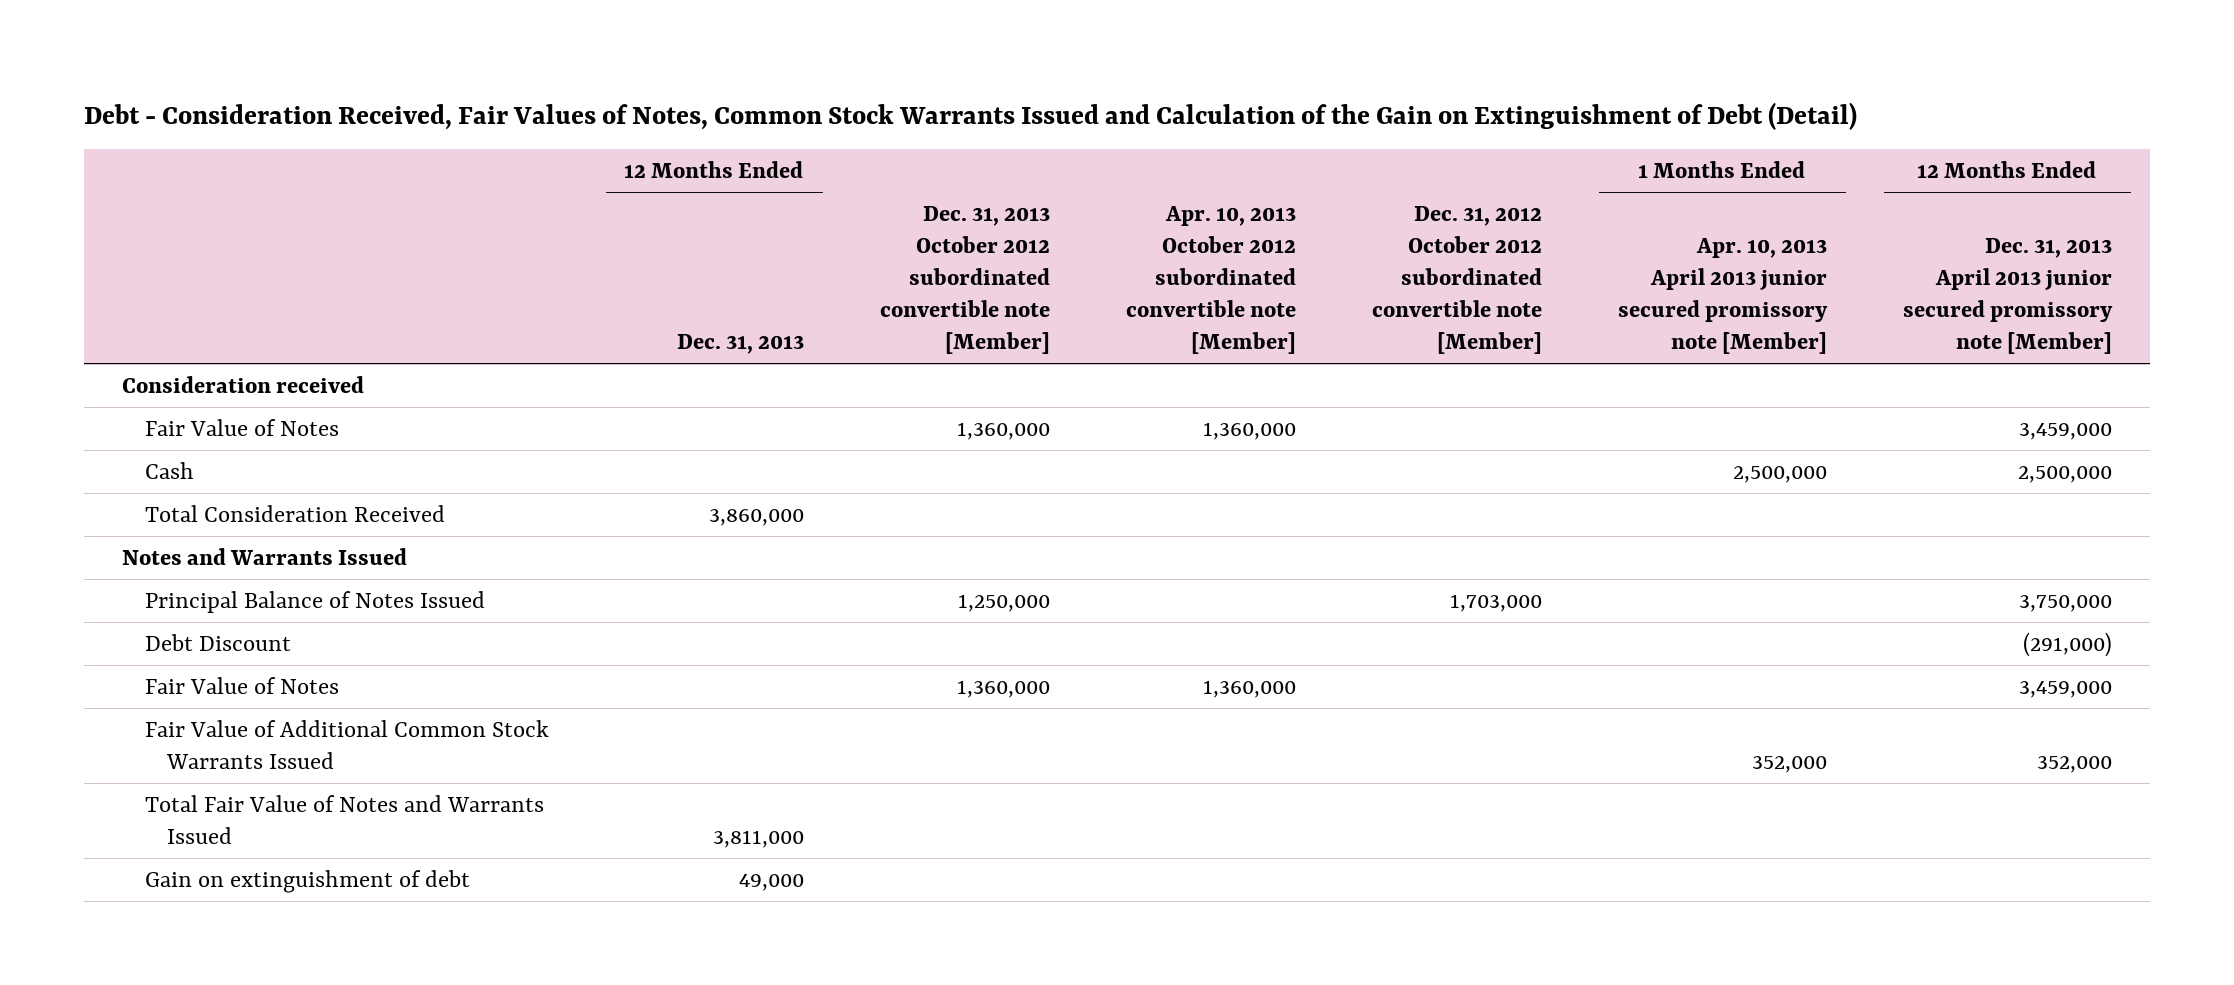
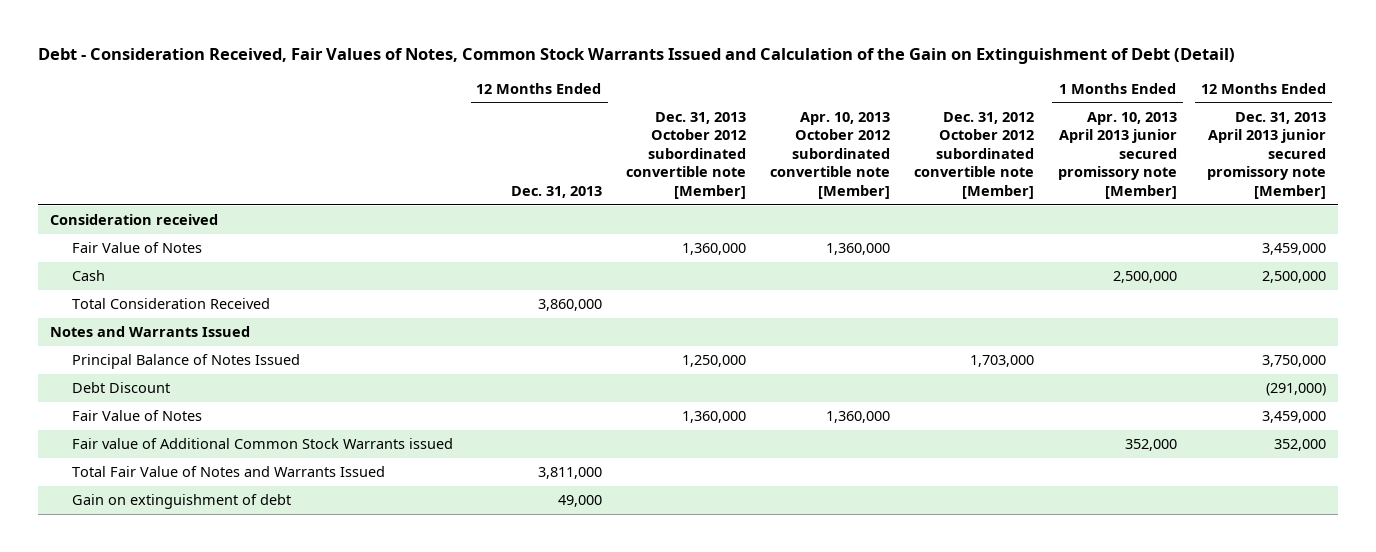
[144,719,549,769] Fair Value of Additional Common Stock Warrants Issued -> [71,438,453,450] Fair value of Additional Common Stock Warrants issued

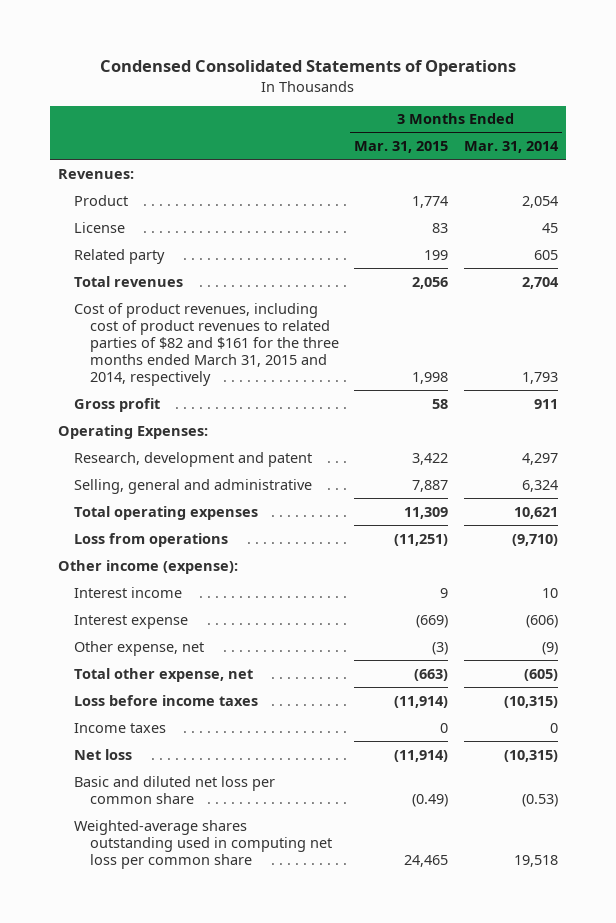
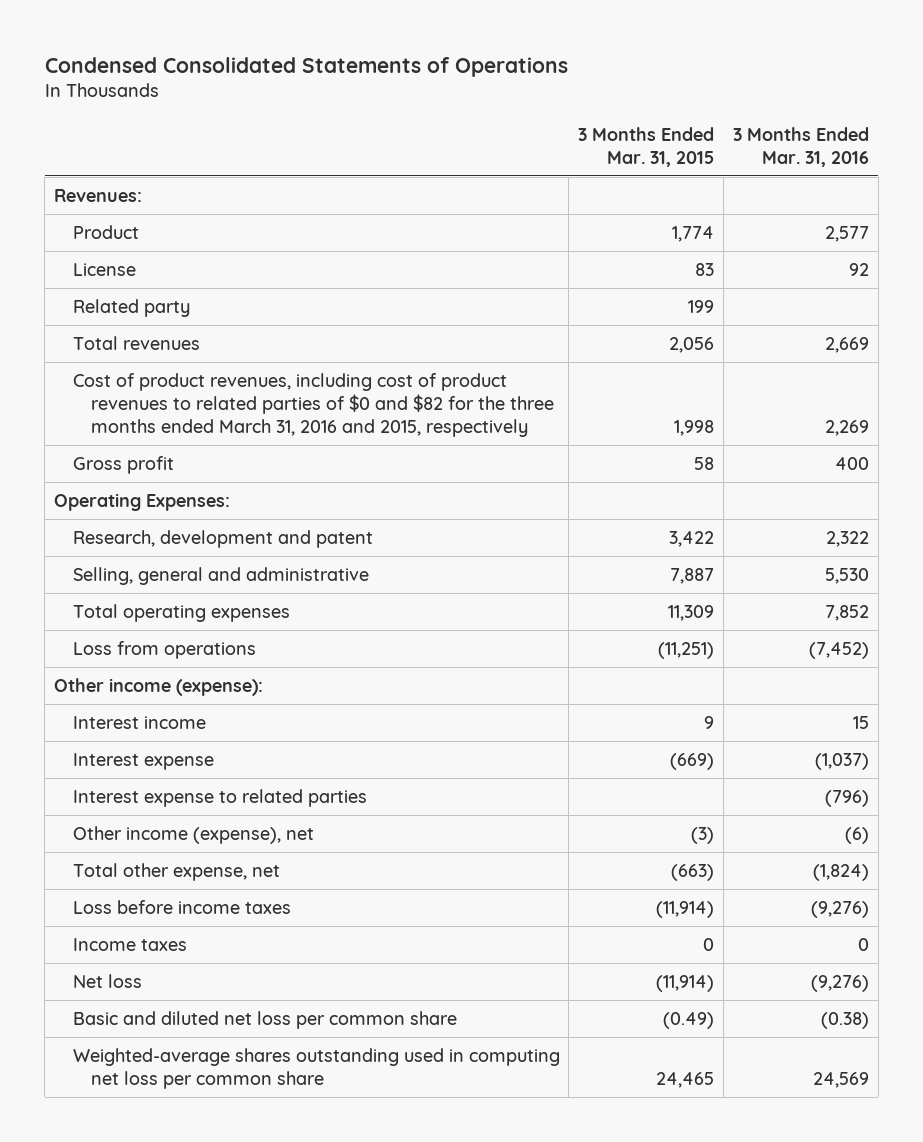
[463,141,559,154] Mar. 31, 2014 -> none
none -> [732,126,869,167] 3 Months Ended Mar. 31, 2016
[73,302,339,386] Cost of product revenues, including cost of product revenues to related parties of $82 and $161 for the three months ended March 31, 2015 and 2014, respectively -> [72,373,555,437] Cost of product revenues, including cost of product revenues to related parties of $0 and $82 for the three months ended March 31, 2016 and 2015, respectively
none -> [72,789,367,808] Interest expense to related parties
[73,640,204,656] Other expense, net -> [72,826,314,845] Other income (expense), net

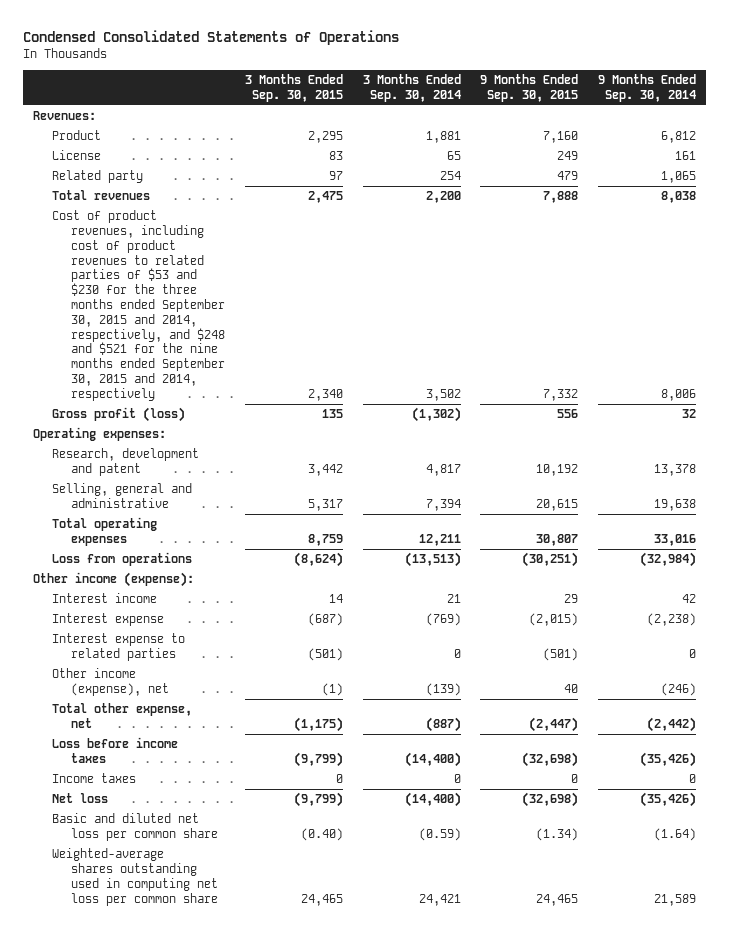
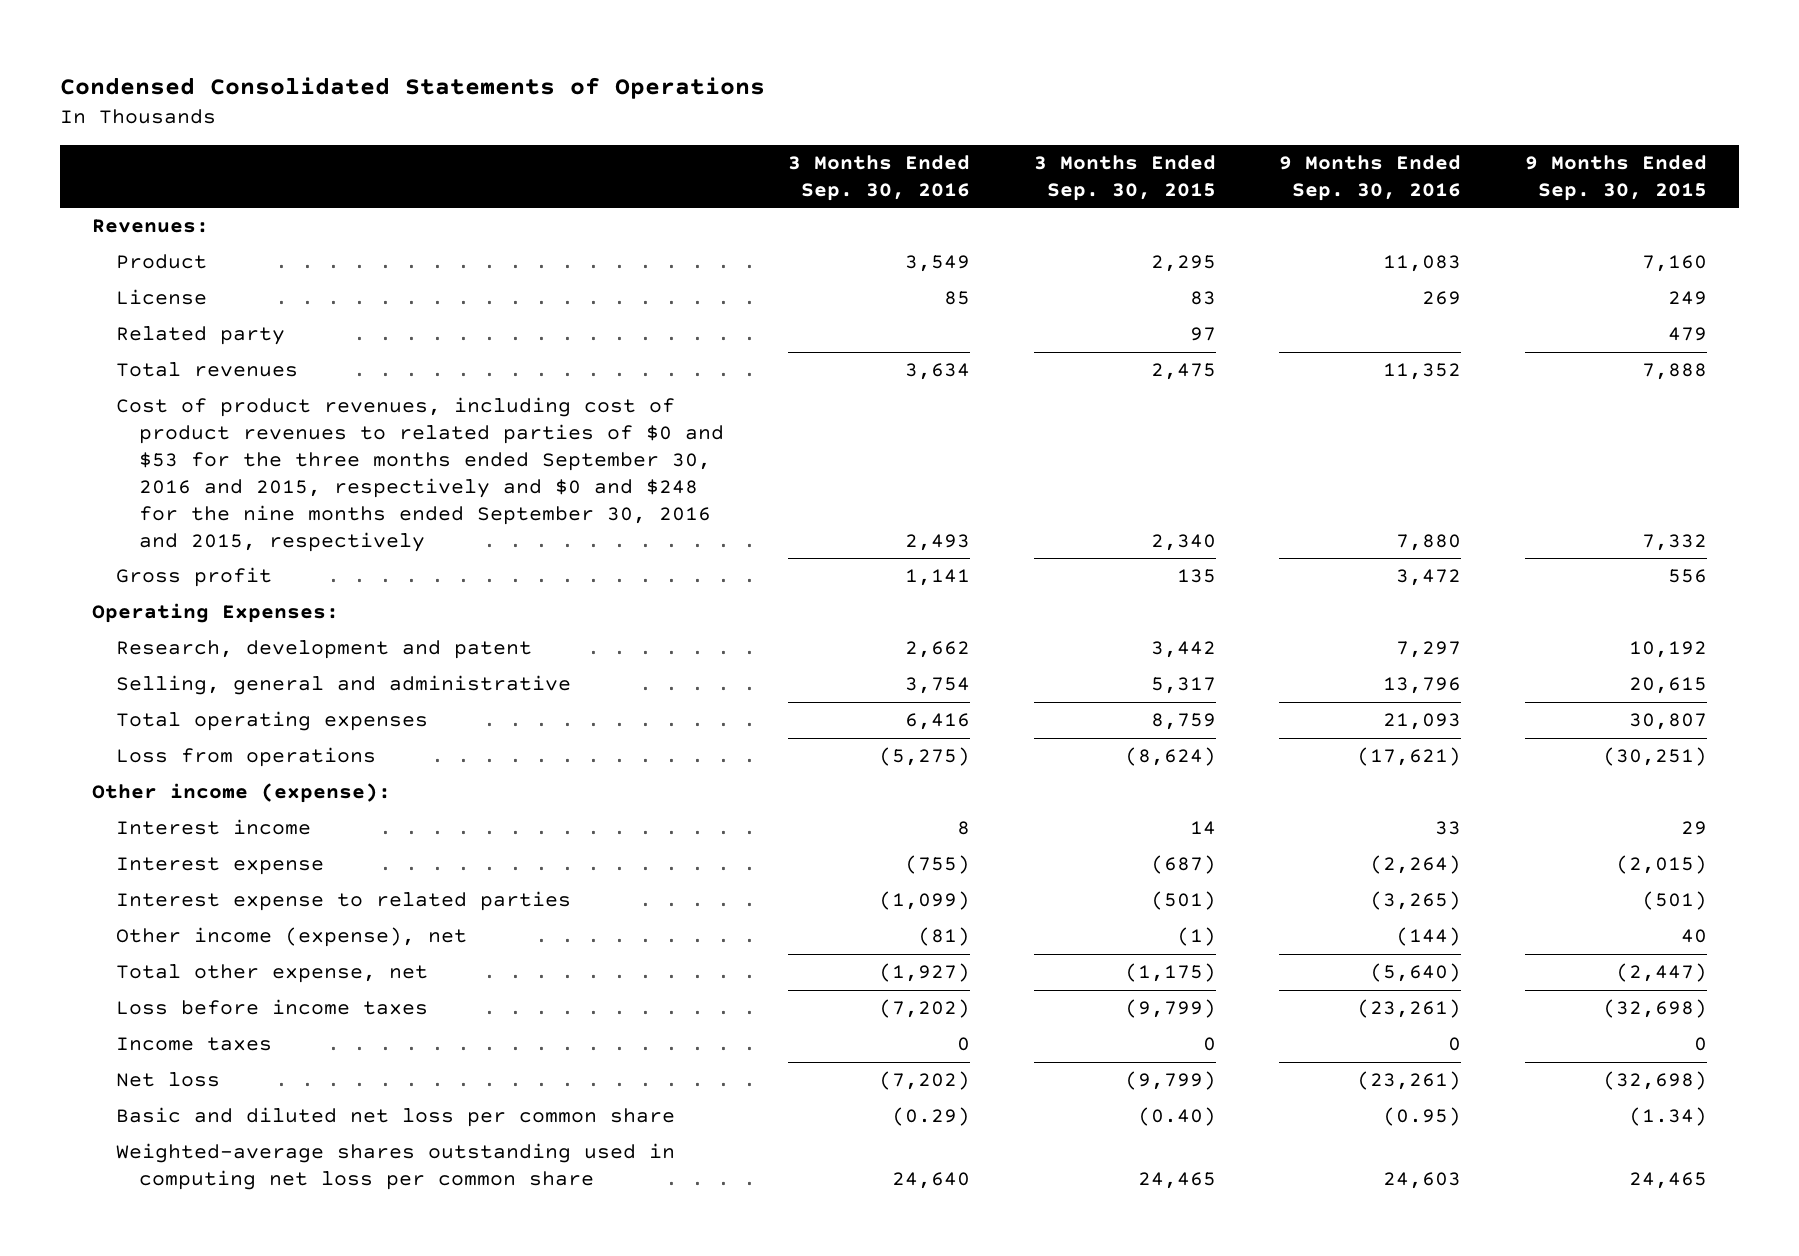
[362,74,461,103] 3 Months Ended Sep. 30, 2014 -> none
[598,74,697,103] 9 Months Ended Sep. 30, 2014 -> none
none -> [787,154,970,201] 3 Months Ended Sep. 30, 2016
none -> [1279,154,1462,201] 9 Months Ended Sep. 30, 2016
[51,210,225,401] Cost of product revenues, including cost of product revenues to related parties of $53 and $230 for the three months ended September 30, 2015 and 2014, respectively, and $248 and $521 for the nine months ended September 30, 2015 and 2014, respectively -> [115,397,725,552] Cost of product revenues, including cost of product revenues to related parties of $0 and $53 for the three months ended September 30, 2016 and 2015, respectively and $0 and $248 for the nine months ended September 30, 2016 and 2015, respectively
[51,407,185,423] Gross profit (loss) -> [115,567,272,588] Gross profit
[32,427,166,442] Operating expenses: -> [92,603,340,624] Operating Expenses:

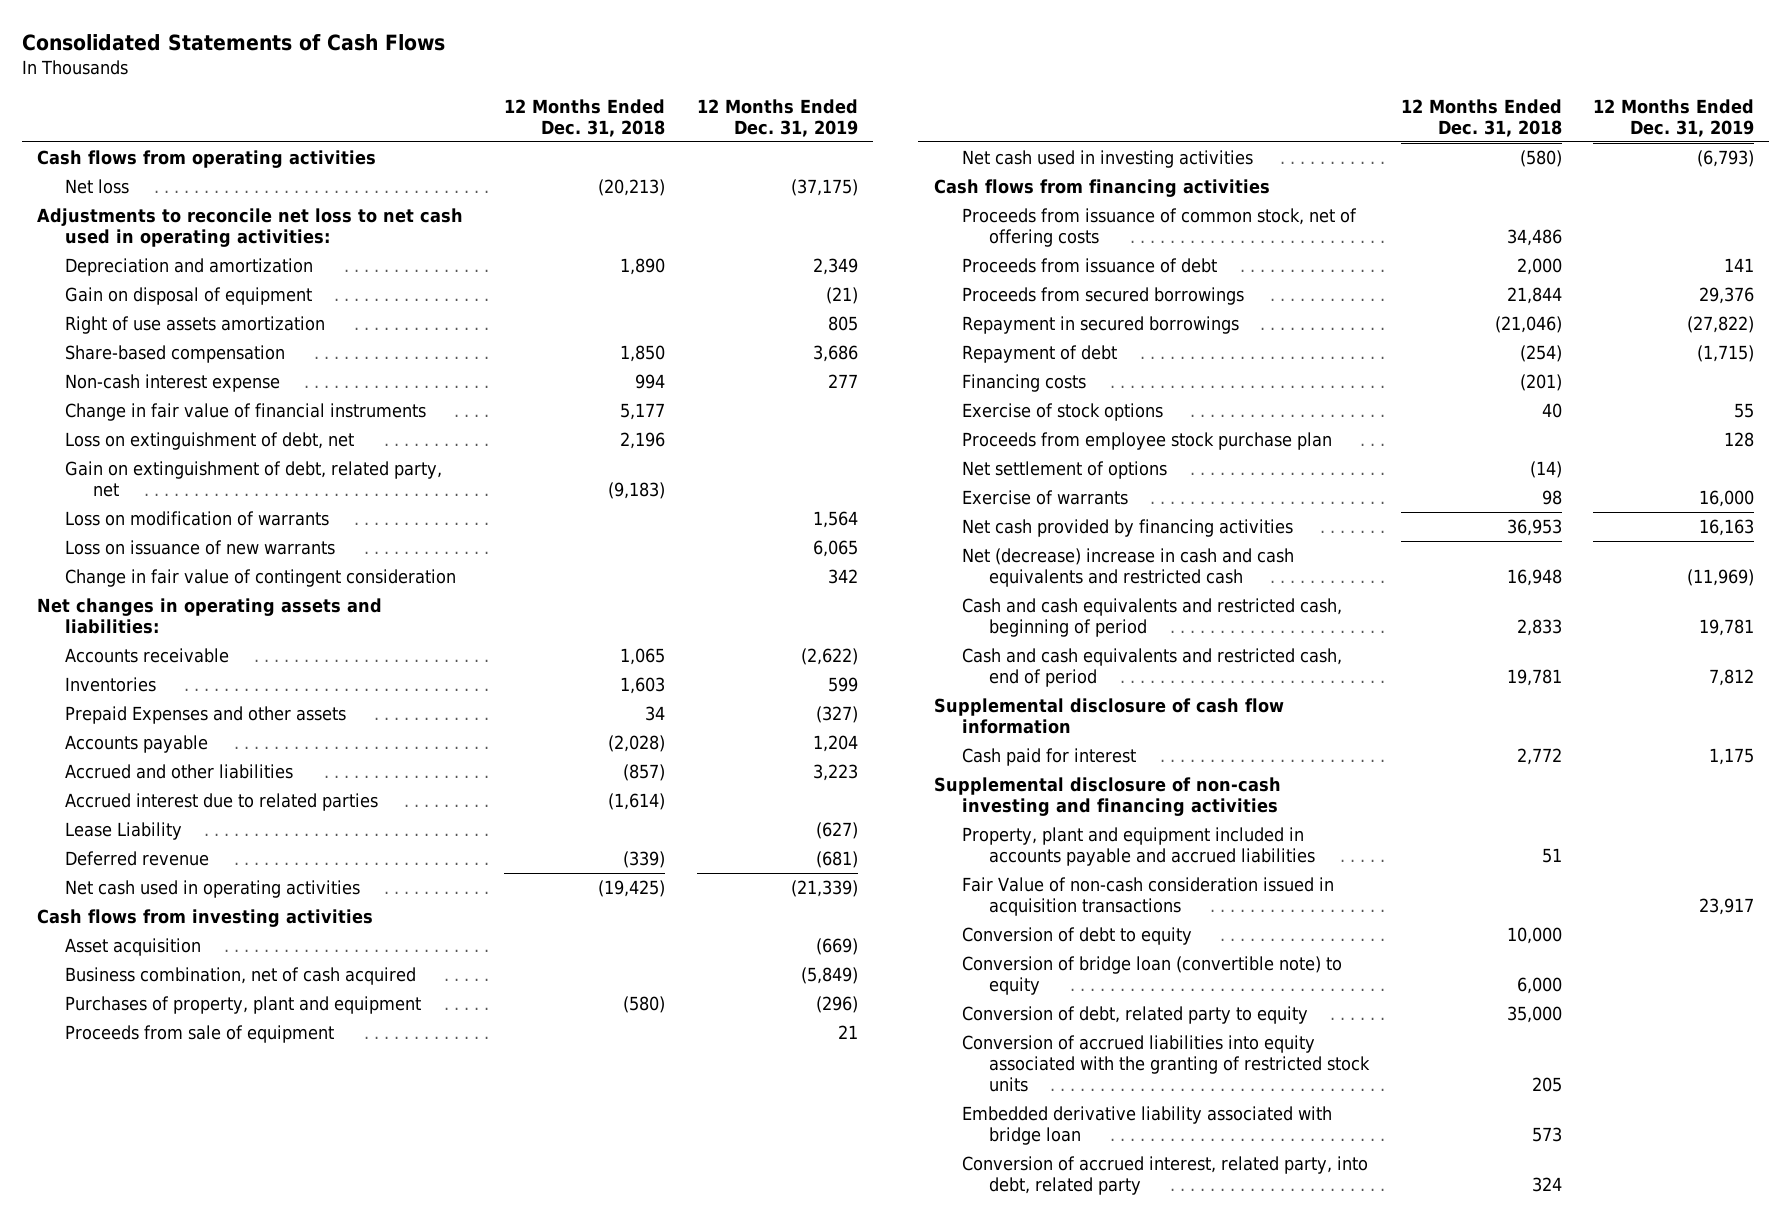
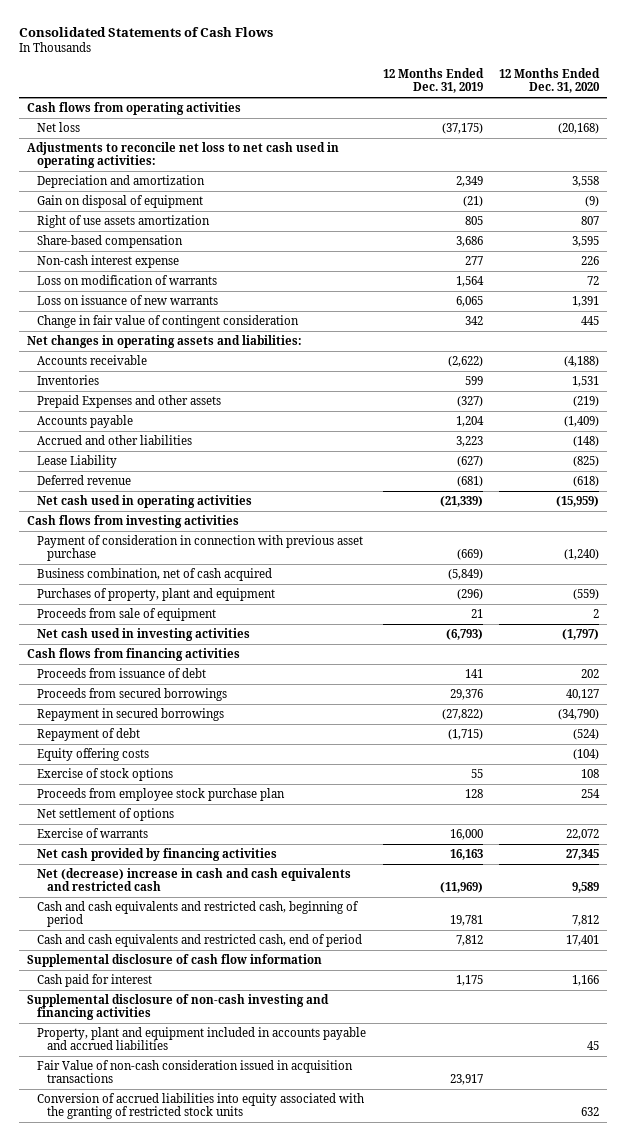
[504,98,666,137] 12 Months Ended Dec. 31, 2018 -> none
none -> [499,67,601,94] 12 Months Ended Dec. 31, 2020
[65,403,427,422] Change in fair value of financial instruments -> none
[65,432,355,451] Loss on extinguishment of debt, net -> none
[65,461,443,497] Gain on extinguishment of debt, related party, net -> none
[65,793,379,812] Accrued interest due to related parties -> none
[65,938,202,957] Asset acquisition -> [37,535,364,562] Payment of consideration in connection with previous asset purchase
[961,208,1357,247] Proceeds from issuance of common stock, net of offering costs -> none
[961,374,1086,393] Financing costs -> none
none -> [37,748,150,762] Equity offering costs
[961,927,1192,946] Conversion of debt to equity -> none
[961,956,1342,995] Conversion of bridge loan (convertible note) to equity -> none
[961,1006,1308,1025] Conversion of debt, related party to equity -> none
[961,1106,1332,1145] Embedded derivative liability associated with bridge loan -> none
[961,1156,1368,1195] Conversion of accrued interest, related party, into debt, related party -> none

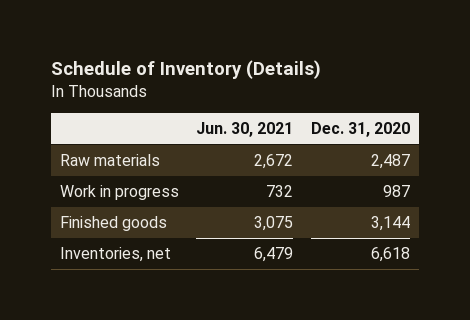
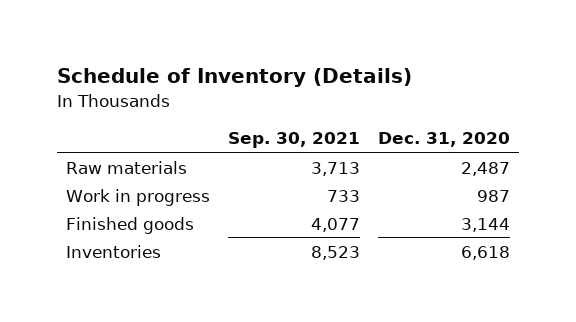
[196,121,294,137] Jun. 30, 2021 -> none
none -> [227,132,360,149] Sep. 30, 2021
[59,247,171,263] Inventories, net -> [65,244,161,258] Inventories

